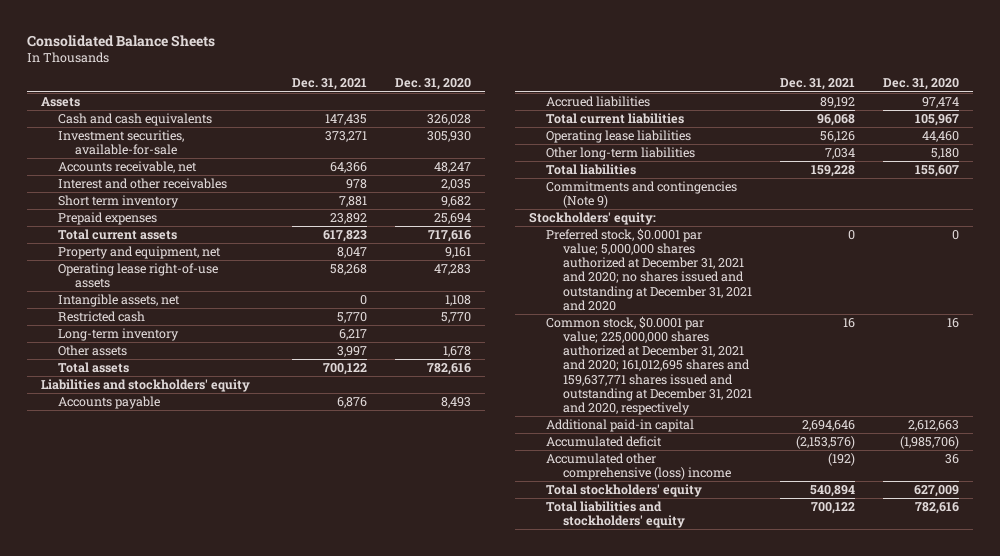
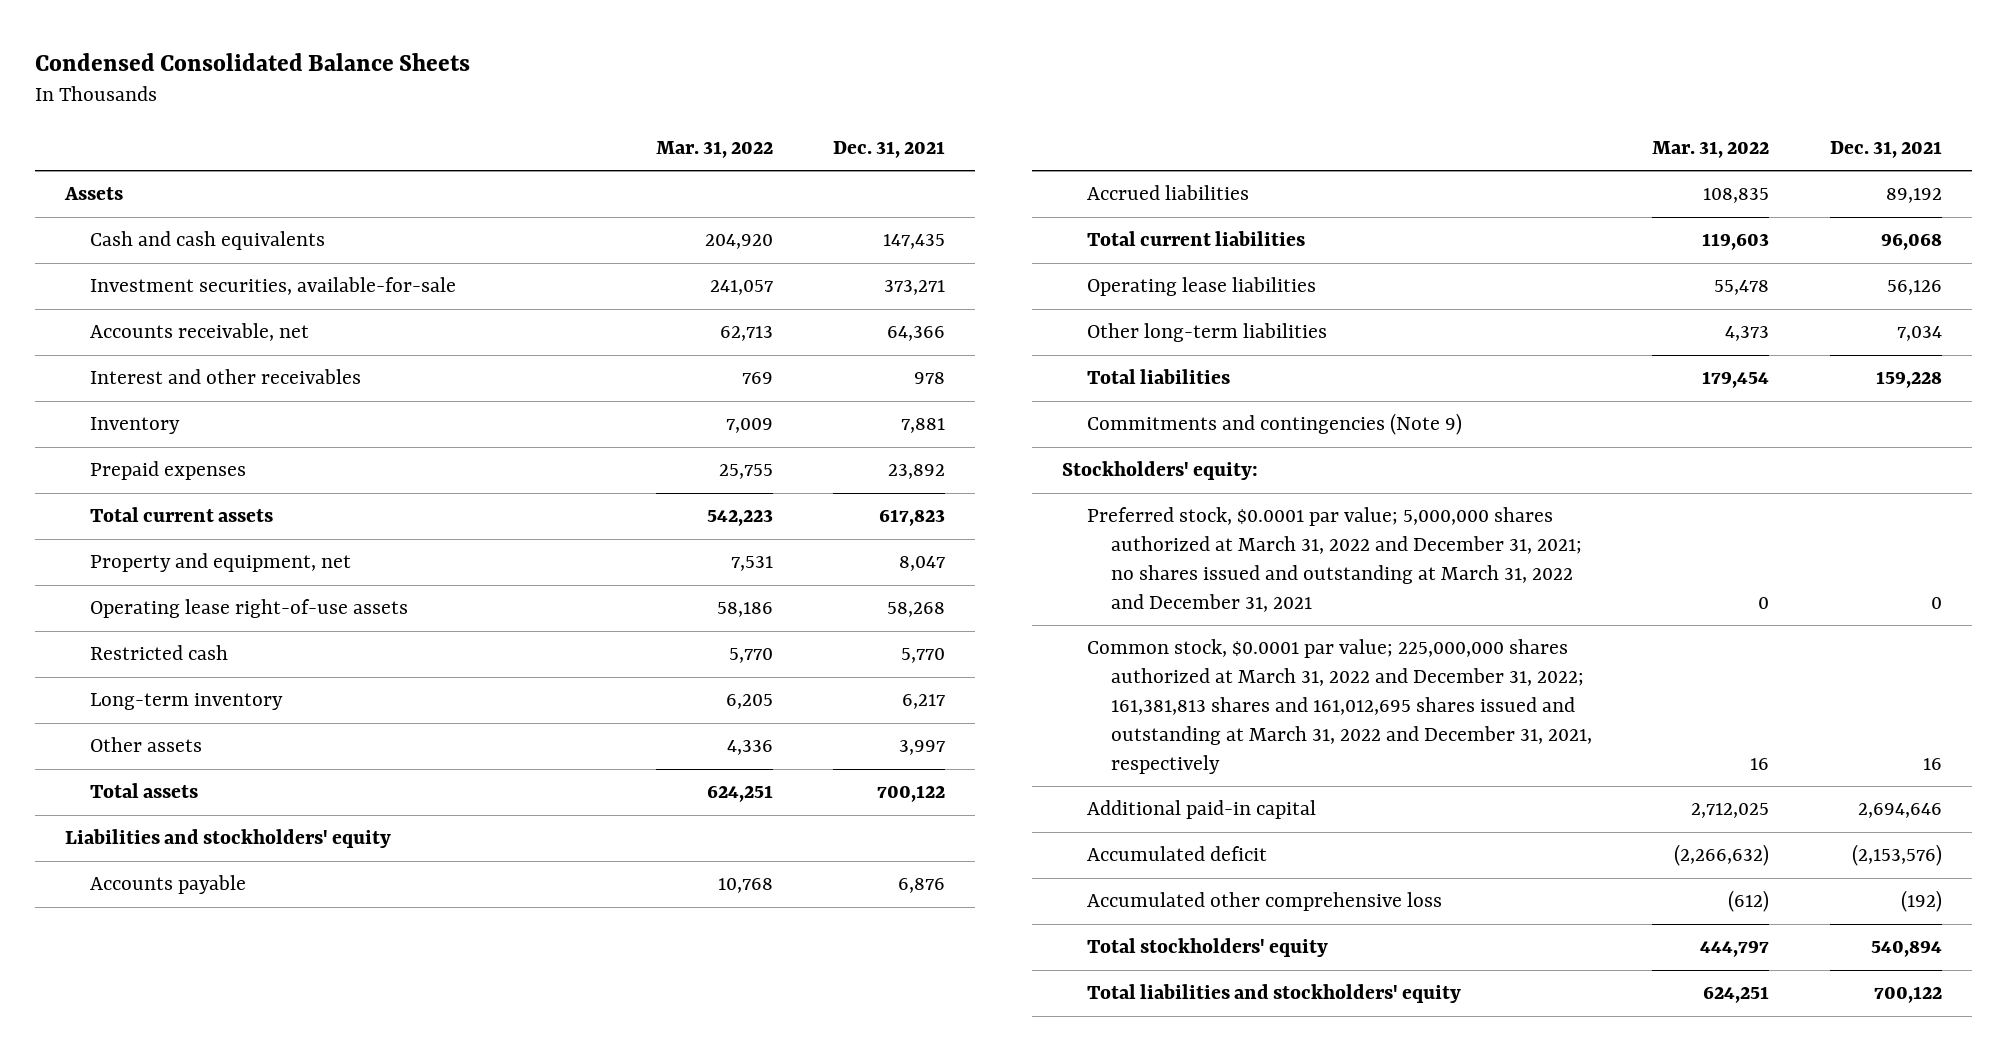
[26,34,215,47] Consolidated Balance Sheets -> [34,52,470,71] Condensed Consolidated Balance Sheets
[394,78,471,91] Dec. 31, 2020 -> none
none -> [655,140,773,158] Mar. 31, 2022
[57,195,179,209] Short term inventory -> [89,417,180,435] Inventory
[57,294,180,308] Intangible assets, net -> none
[546,228,753,311] Preferred stock, $0.0001 par value; 5,000,000 shares authorized at December 31, 2021 and 2020; no shares issued and outstanding at December 31, 2021 and 2020 -> [1086,507,1583,612] Preferred stock, $0.0001 par value; 5,000,000 shares authorized at March 31, 2022 and December 31, 2021; no shares issued and outstanding at March 31, 2022 and December 31, 2021
[546,316,753,415] Common stock, $0.0001 par value; 225,000,000 shares authorized at December 31, 2021 and 2020; 161,012,695 shares and 159,637,771 shares issued and outstanding at December 31, 2021 and 2020, respectively -> [1086,639,1593,774] Common stock, $0.0001 par value; 225,000,000 shares authorized at March 31, 2022 and December 31, 2022; 161,381,813 shares and 161,012,695 shares issued and outstanding at March 31, 2022 and December 31, 2021, respectively
[546,453,732,481] Accumulated other comprehensive (loss) income -> [1086,892,1442,912] Accumulated other comprehensive loss

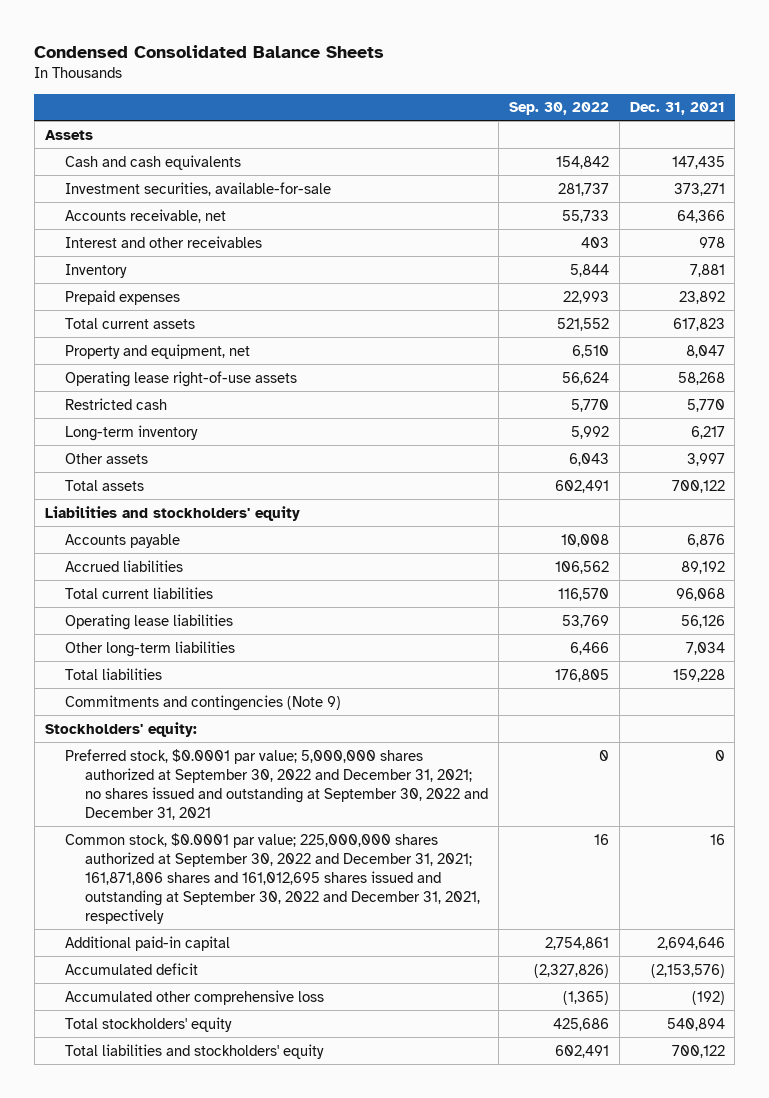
[655,140,773,158] Mar. 31, 2022 -> none
none -> [509,102,610,116] Sep. 30, 2022
[1086,507,1583,612] Preferred stock, $0.0001 par value; 5,000,000 shares authorized at March 31, 2022 and December 31, 2021; no shares issued and outstanding at March 31, 2022 and December 31, 2021 -> [64,748,489,820] Preferred stock, $0.0001 par value; 5,000,000 shares authorized at September 30, 2022 and December 31, 2021; no shares issued and outstanding at September 30, 2022 and December 31, 2021
[1086,639,1593,774] Common stock, $0.0001 par value; 225,000,000 shares authorized at March 31, 2022 and December 31, 2022; 161,381,813 shares and 161,012,695 shares issued and outstanding at March 31, 2022 and December 31, 2021, respectively -> [64,832,481,925] Common stock, $0.0001 par value; 225,000,000 shares authorized at September 30, 2022 and December 31, 2021; 161,871,806 shares and 161,012,695 shares issued and outstanding at September 30, 2022 and December 31, 2021, respectively

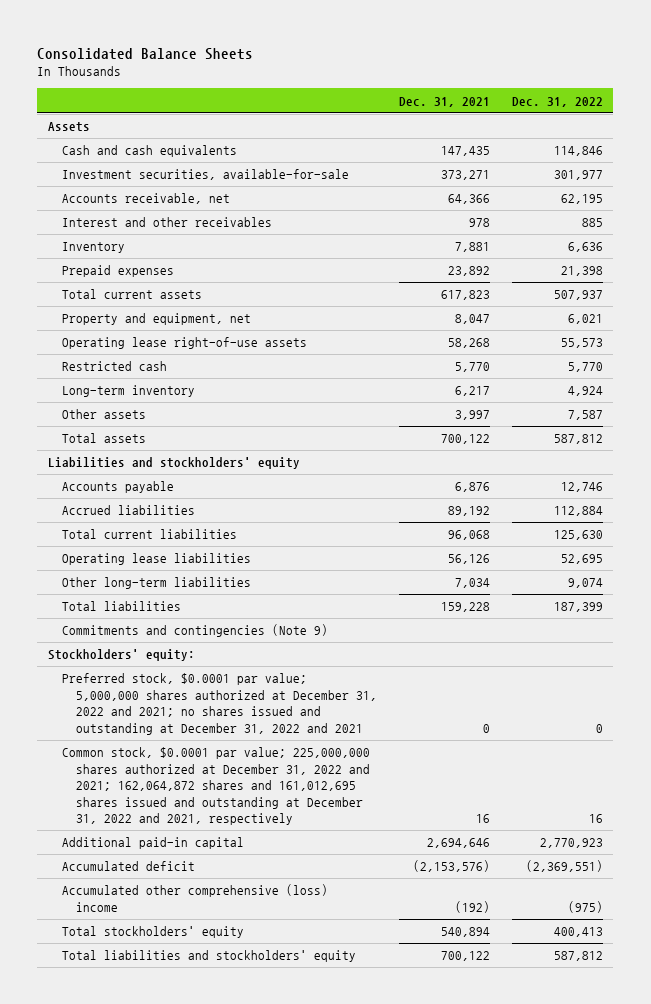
[34,44,385,58] Condensed Consolidated Balance Sheets -> [37,47,254,60] Consolidated Balance Sheets
[509,102,610,116] Sep. 30, 2022 -> none
none -> [511,96,603,107] Dec. 31, 2022
[64,748,489,820] Preferred stock, $0.0001 par value; 5,000,000 shares authorized at September 30, 2022 and December 31, 2021; no shares issued and outstanding at September 30, 2022 and December 31, 2021 -> [62,673,378,735] Preferred stock, $0.0001 par value; 5,000,000 shares authorized at December 31, 2022 and 2021; no shares issued and outstanding at December 31, 2022 and 2021
[64,832,481,925] Common stock, $0.0001 par value; 225,000,000 shares authorized at September 30, 2022 and December 31, 2021; 161,871,806 shares and 161,012,695 shares issued and outstanding at September 30, 2022 and December 31, 2021, respectively -> [62,747,371,826] Common stock, $0.0001 par value; 225,000,000 shares authorized at December 31, 2022 and 2021; 162,064,872 shares and 161,012,695 shares issued and outstanding at December 31, 2022 and 2021, respectively
[64,989,324,1005] Accumulated other comprehensive loss -> [62,884,329,912] Accumulated other comprehensive (loss) income

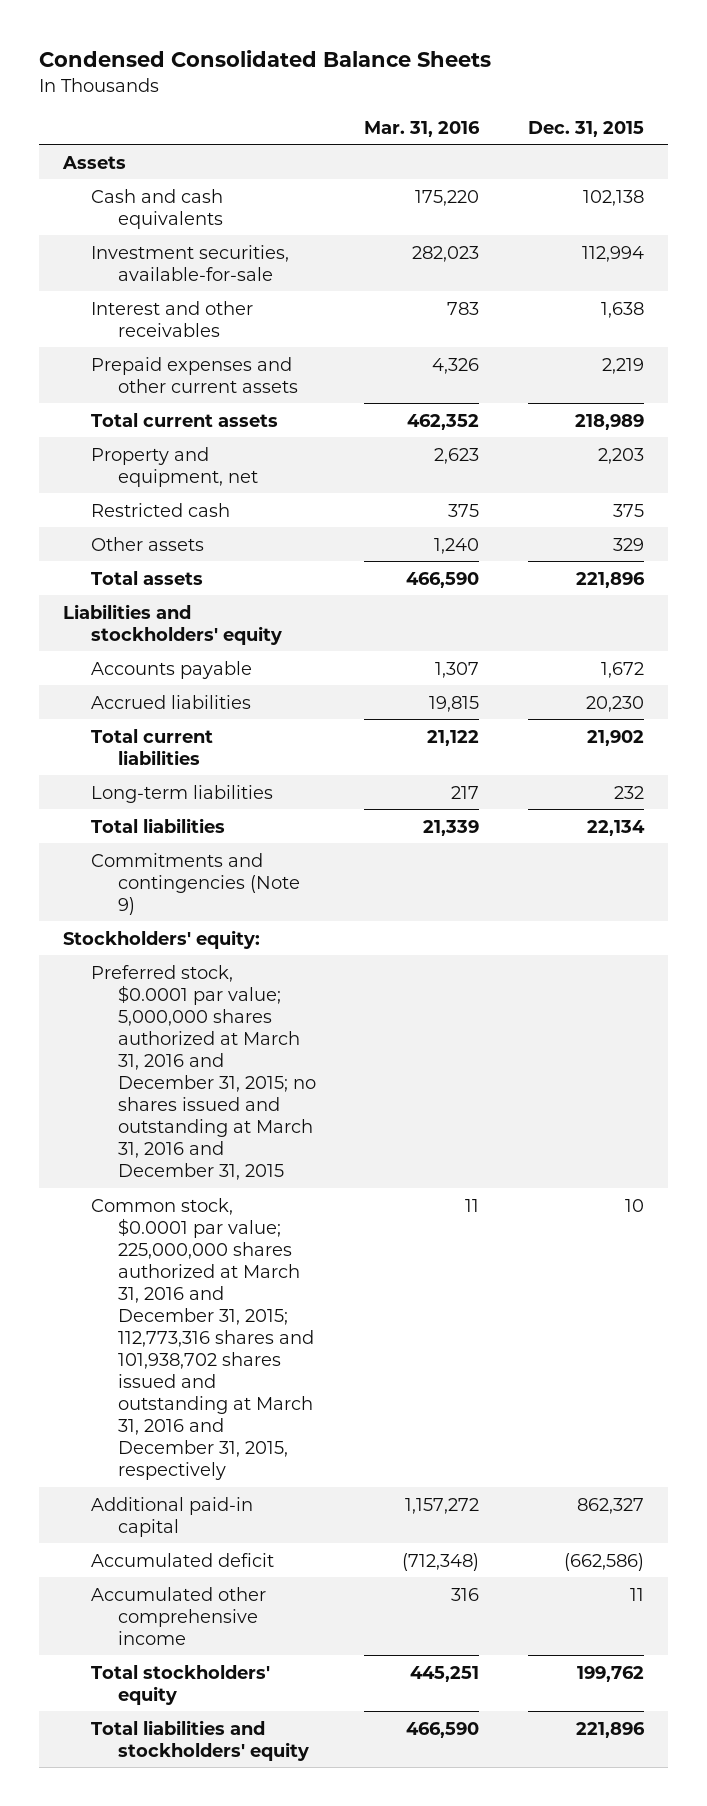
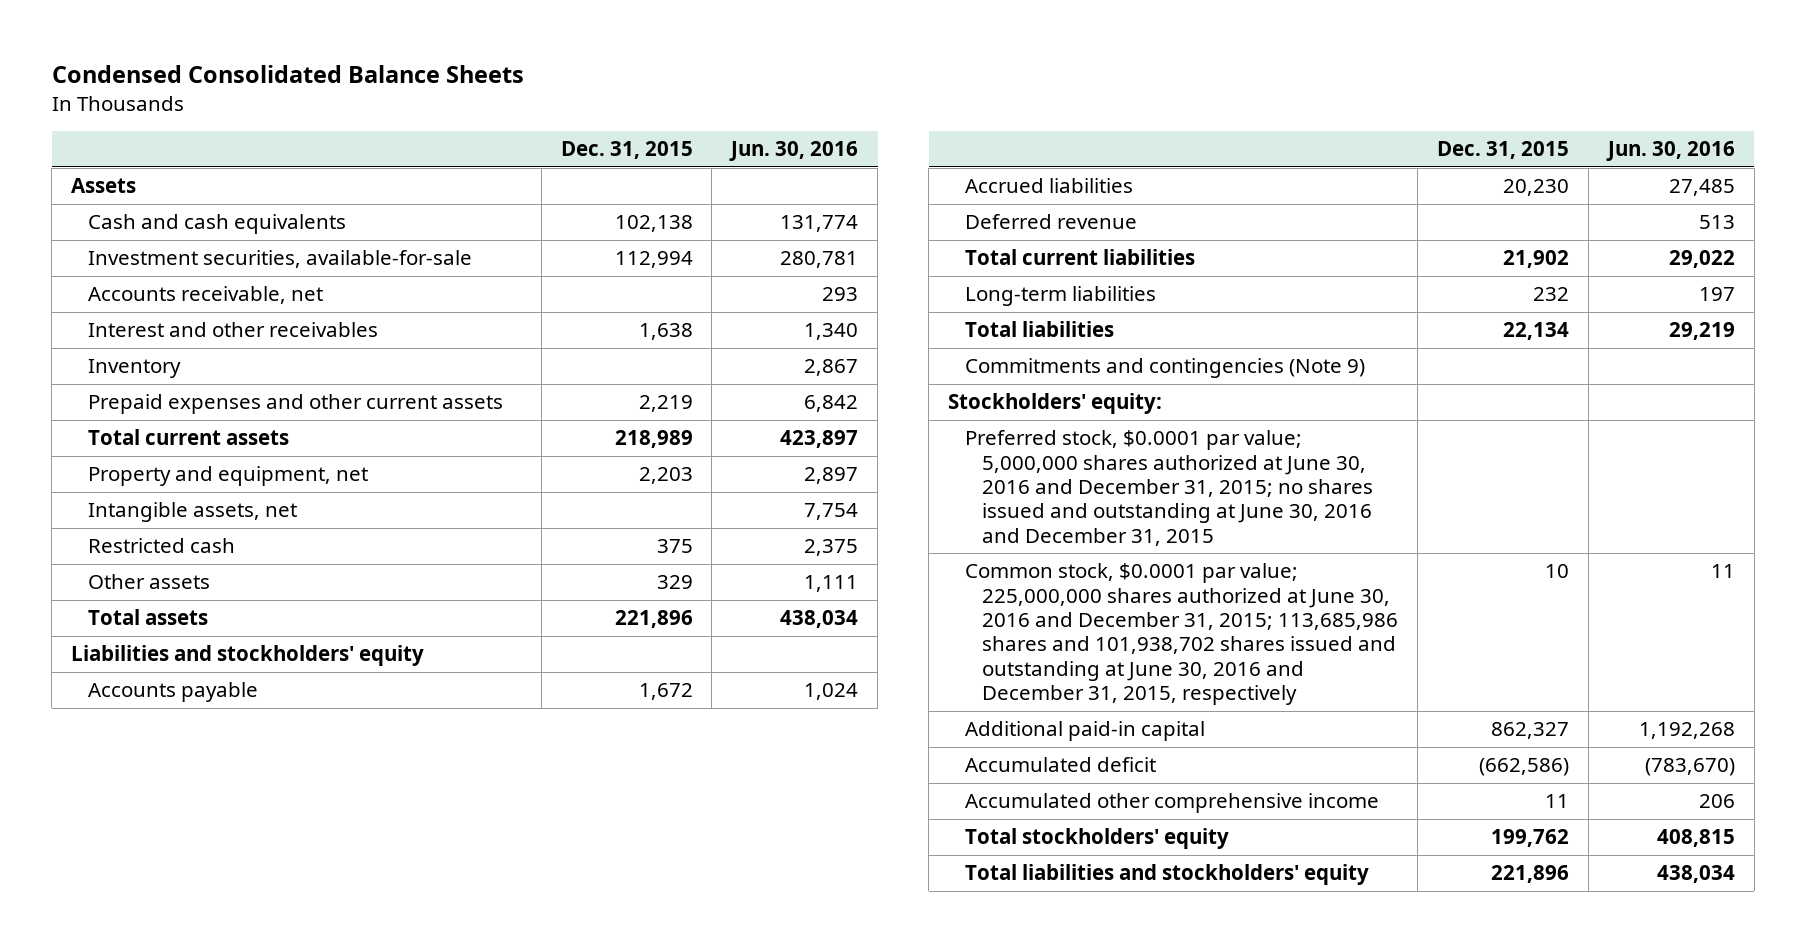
[364,120,481,137] Mar. 31, 2016 -> none
none -> [729,141,859,162] Jun. 30, 2016
none -> [88,286,324,305] Accounts receivable, net
none -> [88,359,182,379] Inventory
none -> [88,502,298,523] Intangible assets, net
none -> [965,214,1138,230] Deferred revenue
[90,964,316,1180] Preferred stock, $0.0001 par value; 5,000,000 shares authorized at March 31, 2016 and December 31, 2015; no shares issued and outstanding at March 31, 2016 and December 31, 2015 -> [965,430,1374,546] Preferred stock, $0.0001 par value; 5,000,000 shares authorized at June 30, 2016 and December 31, 2015; no shares issued and outstanding at June 30, 2016 and December 31, 2015
[90,1197,314,1480] Common stock, $0.0001 par value; 225,000,000 shares authorized at March 31, 2016 and December 31, 2015; 112,773,316 shares and 101,938,702 shares issued and outstanding at March 31, 2016 and December 31, 2015, respectively -> [965,563,1399,706] Common stock, $0.0001 par value; 225,000,000 shares authorized at June 30, 2016 and December 31, 2015; 113,685,986 shares and 101,938,702 shares issued and outstanding at June 30, 2016 and December 31, 2015, respectively

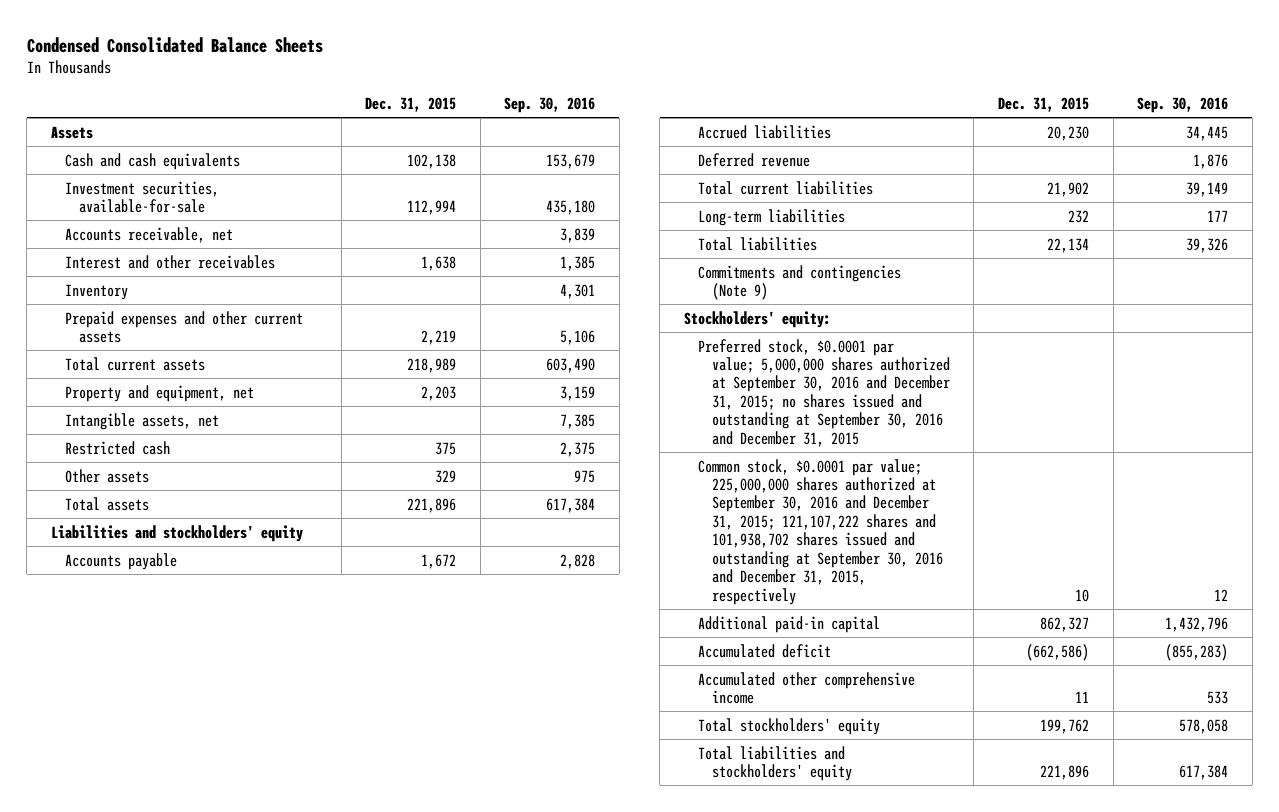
[729,141,859,162] Jun. 30, 2016 -> none
none -> [504,97,596,114] Sep. 30, 2016
[965,430,1374,546] Preferred stock, $0.0001 par value; 5,000,000 shares authorized at June 30, 2016 and December 31, 2015; no shares issued and outstanding at June 30, 2016 and December 31, 2015 -> [697,338,950,447] Preferred stock, $0.0001 par value; 5,000,000 shares authorized at September 30, 2016 and December 31, 2015; no shares issued and outstanding at September 30, 2016 and December 31, 2015
[965,563,1399,706] Common stock, $0.0001 par value; 225,000,000 shares authorized at June 30, 2016 and December 31, 2015; 113,685,986 shares and 101,938,702 shares issued and outstanding at June 30, 2016 and December 31, 2015, respectively -> [697,458,943,605] Common stock, $0.0001 par value; 225,000,000 shares authorized at September 30, 2016 and December 31, 2015; 121,107,222 shares and 101,938,702 shares issued and outstanding at September 30, 2016 and December 31, 2015, respectively

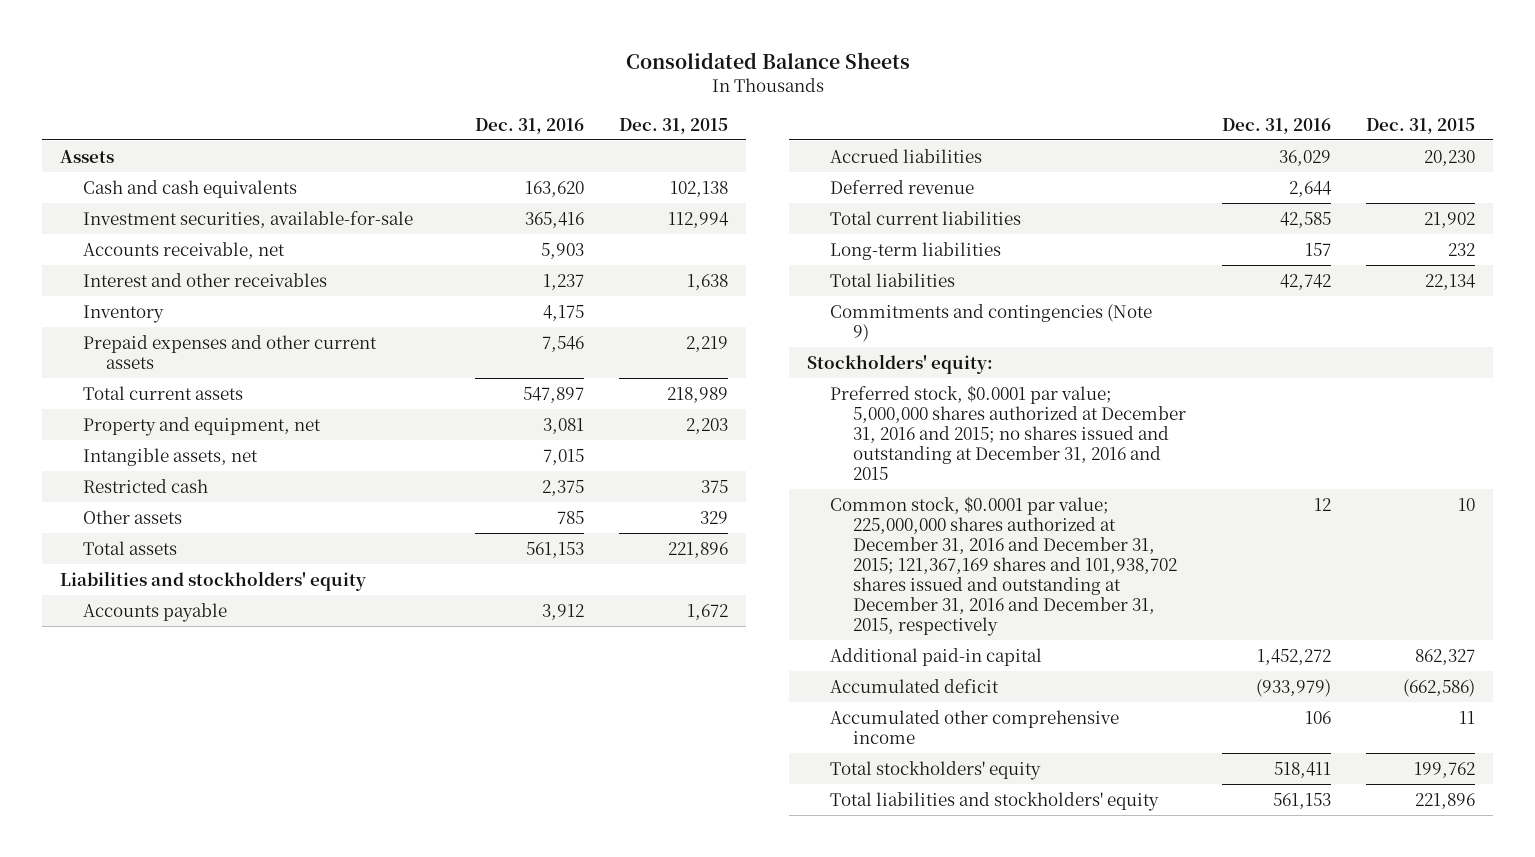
[26,36,323,53] Condensed Consolidated Balance Sheets -> [625,51,910,69] Consolidated Balance Sheets
[504,97,596,114] Sep. 30, 2016 -> none
none -> [474,117,584,134] Dec. 31, 2016
[697,338,950,447] Preferred stock, $0.0001 par value; 5,000,000 shares authorized at September 30, 2016 and December 31, 2015; no shares issued and outstanding at September 30, 2016 and December 31, 2015 -> [829,384,1186,480] Preferred stock, $0.0001 par value; 5,000,000 shares authorized at December 31, 2016 and 2015; no shares issued and outstanding at December 31, 2016 and 2015
[697,458,943,605] Common stock, $0.0001 par value; 225,000,000 shares authorized at September 30, 2016 and December 31, 2015; 121,107,222 shares and 101,938,702 shares issued and outstanding at September 30, 2016 and December 31, 2015, respectively -> [829,495,1177,636] Common stock, $0.0001 par value; 225,000,000 shares authorized at December 31, 2016 and December 31, 2015; 121,367,169 shares and 101,938,702 shares issued and outstanding at December 31, 2016 and December 31, 2015, respectively

